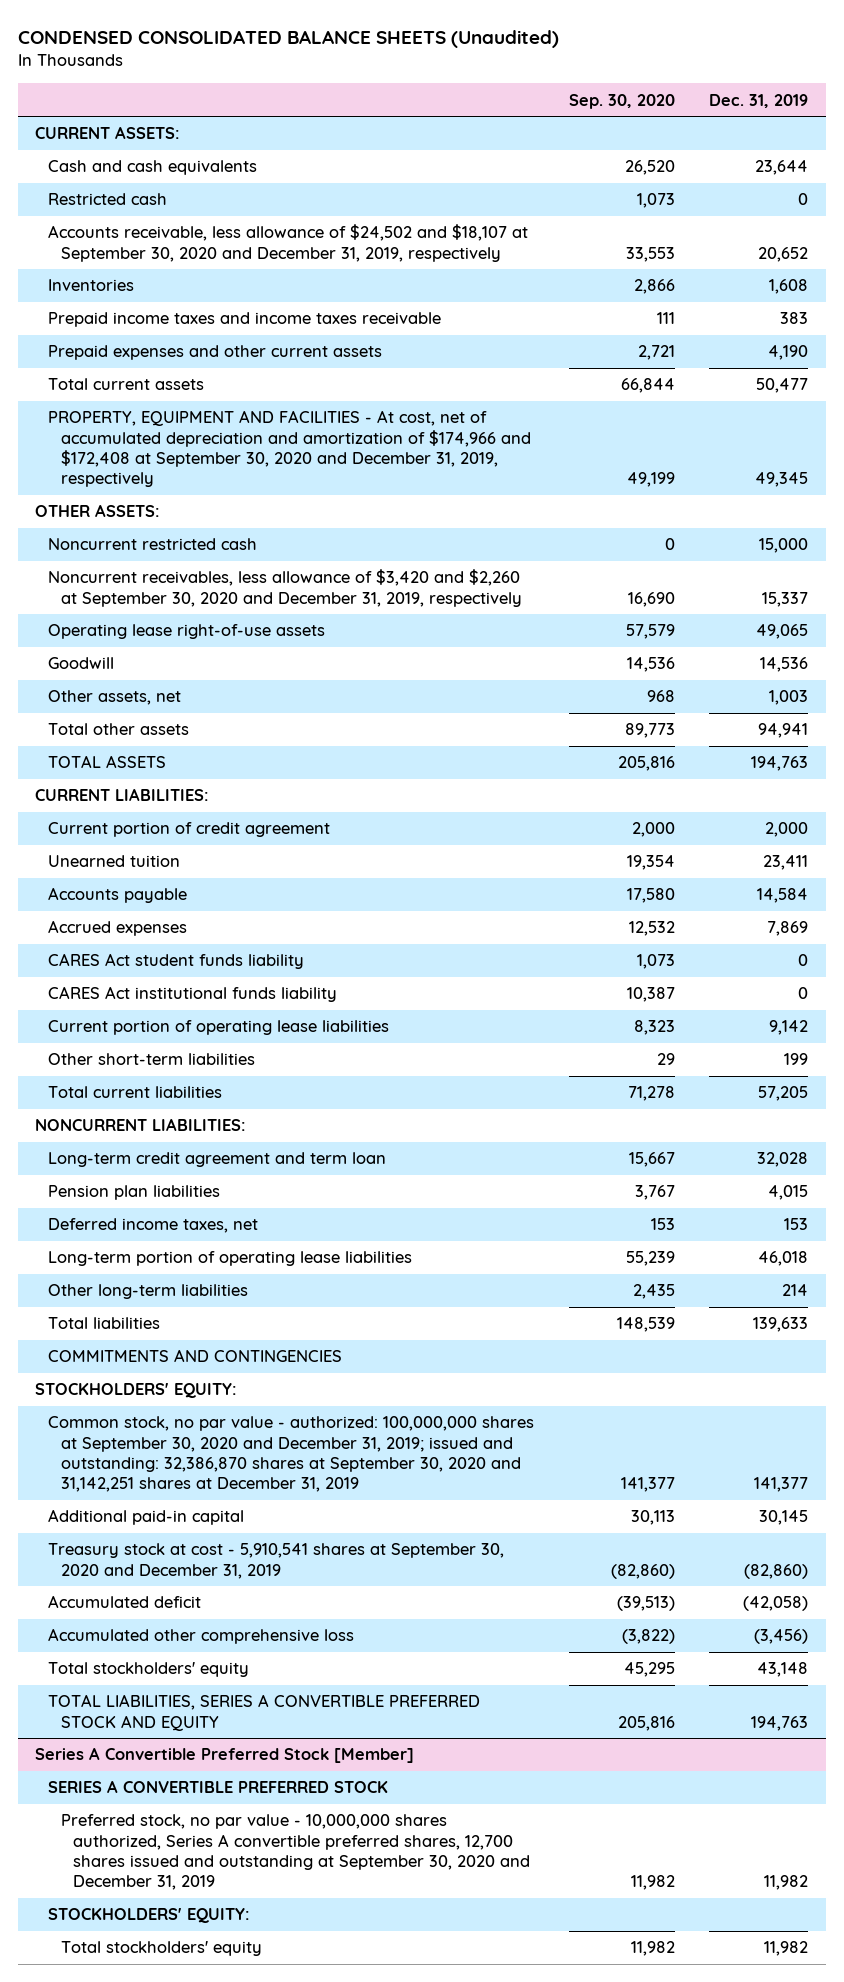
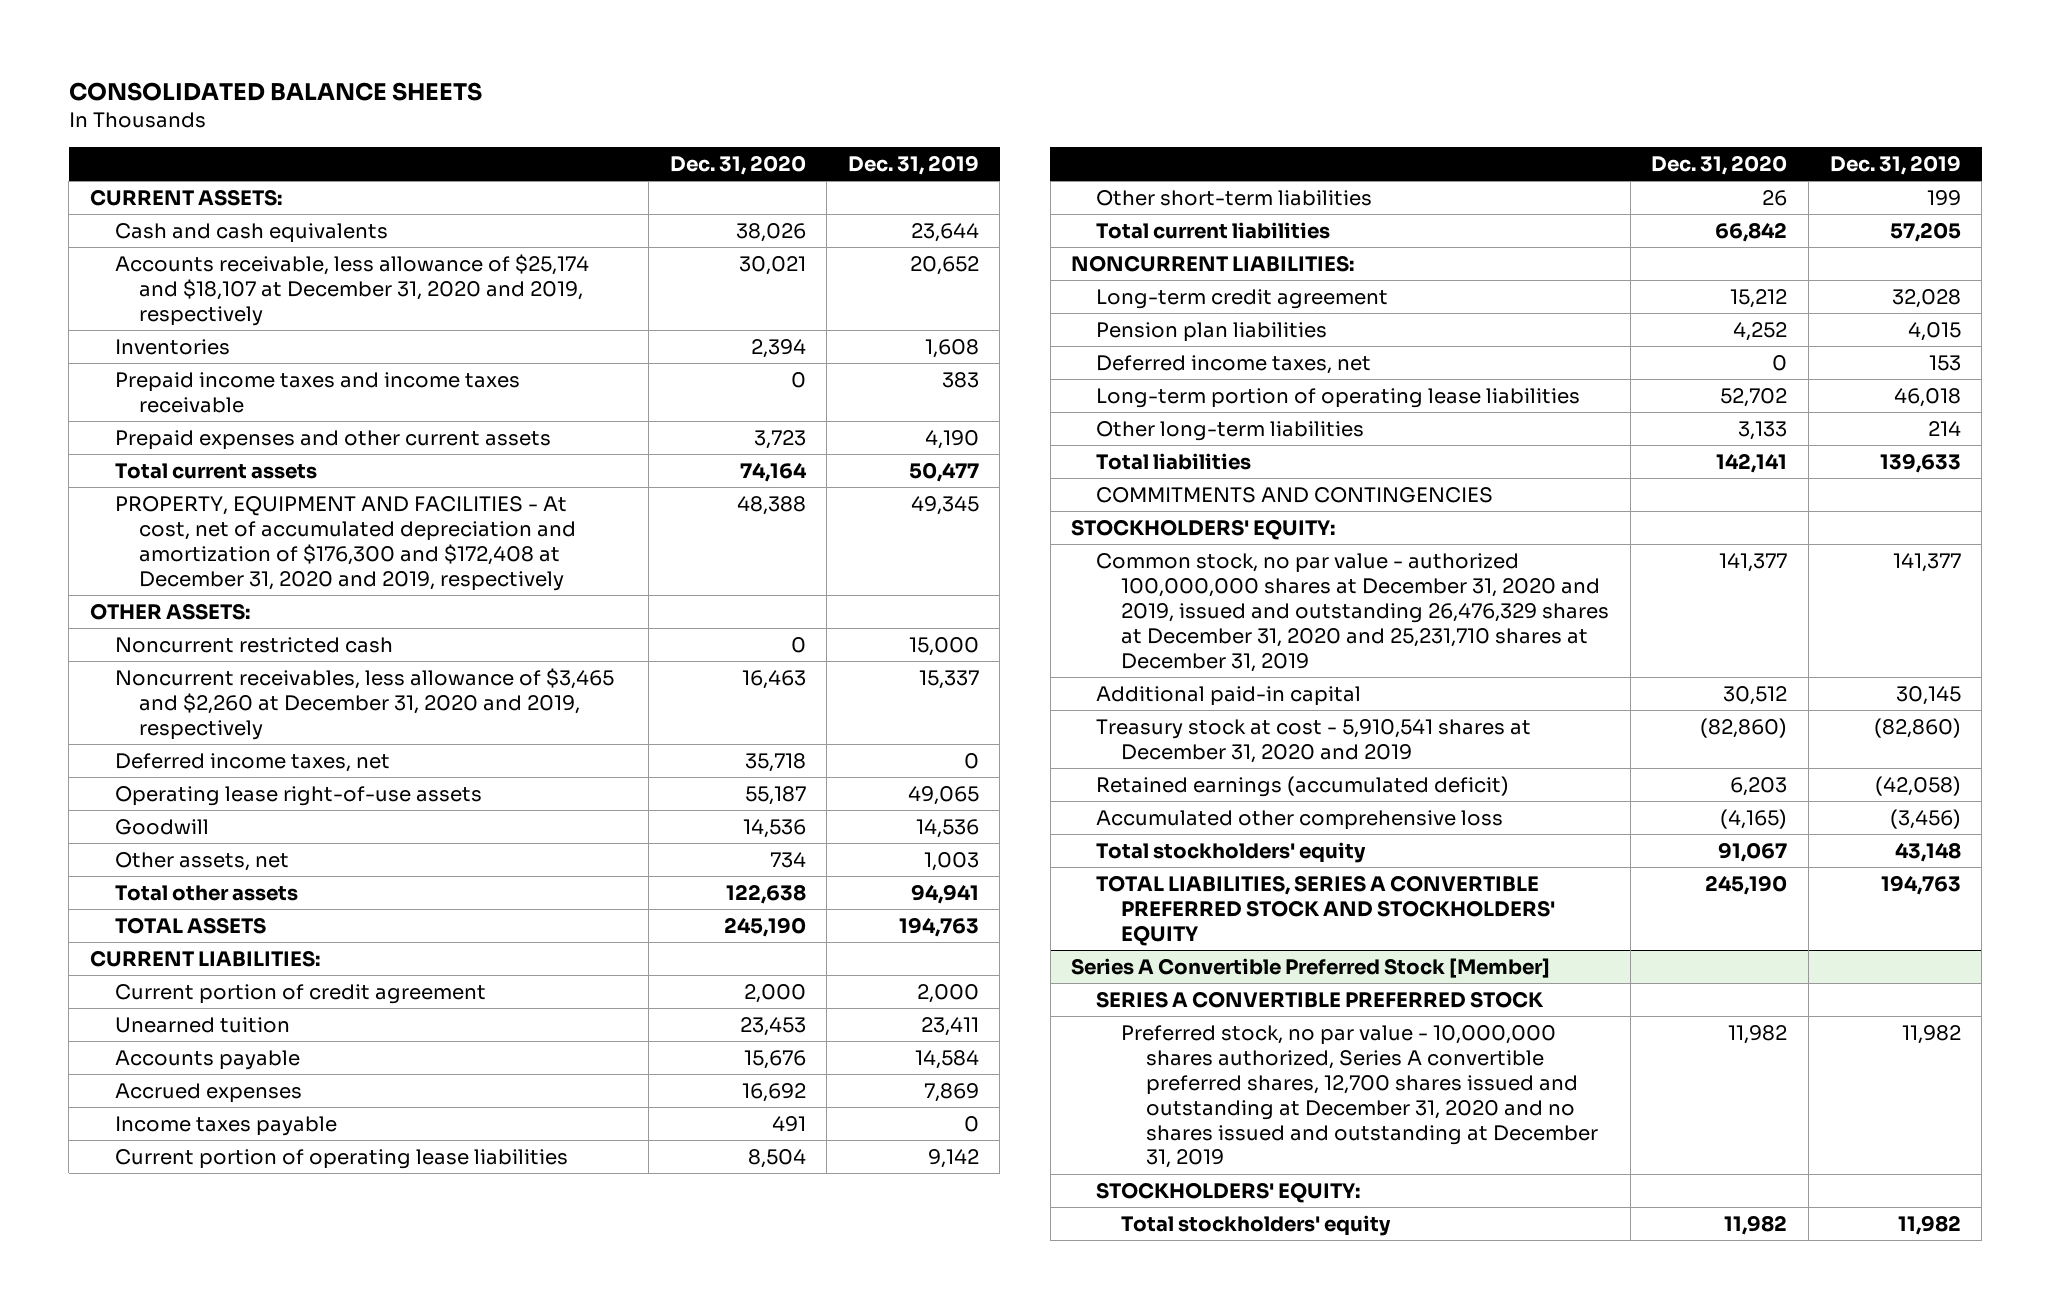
[17,29,559,48] CONDENSED CONSOLIDATED BALANCE SHEETS (Unaudited) -> [68,81,482,101] CONSOLIDATED BALANCE SHEETS
[568,93,675,109] Sep. 30, 2020 -> none
none -> [669,155,806,176] Dec. 31, 2020
[47,193,167,206] Restricted cash -> none
[47,224,528,262] Accounts receivable, less allowance of $24,502 and $18,107 at September 30, 2020 and December 31, 2019, respectively -> [114,253,589,326] Accounts receivable, less allowance of $25,174 and $18,107 at December 31, 2020 and 2019, respectively
[47,410,531,488] PROPERTY, EQUIPMENT AND FACILITIES - At cost, net of accumulated depreciation and amortization of $174,966 and $172,408 at September 30, 2020 and December 31, 2019, respectively -> [114,495,577,591] PROPERTY, EQUIPMENT AND FACILITIES - At cost, net of accumulated depreciation and amortization of $176,300 and $172,408 at December 31, 2020 and 2019, respectively
[47,569,522,607] Noncurrent receivables, less allowance of $3,420 and $2,260 at September 30, 2020 and December 31, 2019, respectively -> [114,667,614,740] Noncurrent receivables, less allowance of $3,465 and $2,260 at December 31, 2020 and 2019, respectively
none -> [114,752,390,772] Deferred income taxes, net
[47,953,304,970] CARES Act student funds liability -> none
[47,986,337,1003] CARES Act institutional funds liability -> none
none -> [114,1115,337,1136] Income taxes payable
[47,1152,386,1168] Long-term credit agreement and term loan -> [1096,288,1389,309] Long-term credit agreement
[47,1416,534,1493] Common stock, no par value - authorized: 100,000,000 shares at September 30, 2020 and December 31, 2019; issued and outstanding: 32,386,870 shares at September 30, 2020 and 31,142,251 shares at December 31, 2019 -> [1096,552,1610,672] Common stock, no par value - authorized 100,000,000 shares at December 31, 2020 and 2019, issued and outstanding 26,476,329 shares at December 31, 2020 and 25,231,710 shares at December 31, 2019
[47,1543,504,1579] Treasury stock at cost - 5,910,541 shares at September 30, 2020 and December 31, 2019 -> [1096,718,1532,763] Treasury stock at cost - 5,910,541 shares at December 31, 2020 and 2019
[47,1595,201,1609] Accumulated deficit -> [1096,775,1510,797] Retained earnings (accumulated deficit)
[47,1694,480,1731] TOTAL LIABILITIES, SERIES A CONVERTIBLE PREFERRED STOCK AND EQUITY -> [1096,874,1556,946] TOTAL LIABILITIES, SERIES A CONVERTIBLE PREFERRED STOCK AND STOCKHOLDERS' EQUITY
[60,1814,531,1891] Preferred stock, no par value - 10,000,000 shares authorized, Series A convertible preferred shares, 12,700 shares issued and outstanding at September 30, 2020 and December 31, 2019 -> [1121,1024,1599,1169] Preferred stock, no par value - 10,000,000 shares authorized, Series A convertible preferred shares, 12,700 shares issued and outstanding at December 31, 2020 and no shares issued and outstanding at December 31, 2019

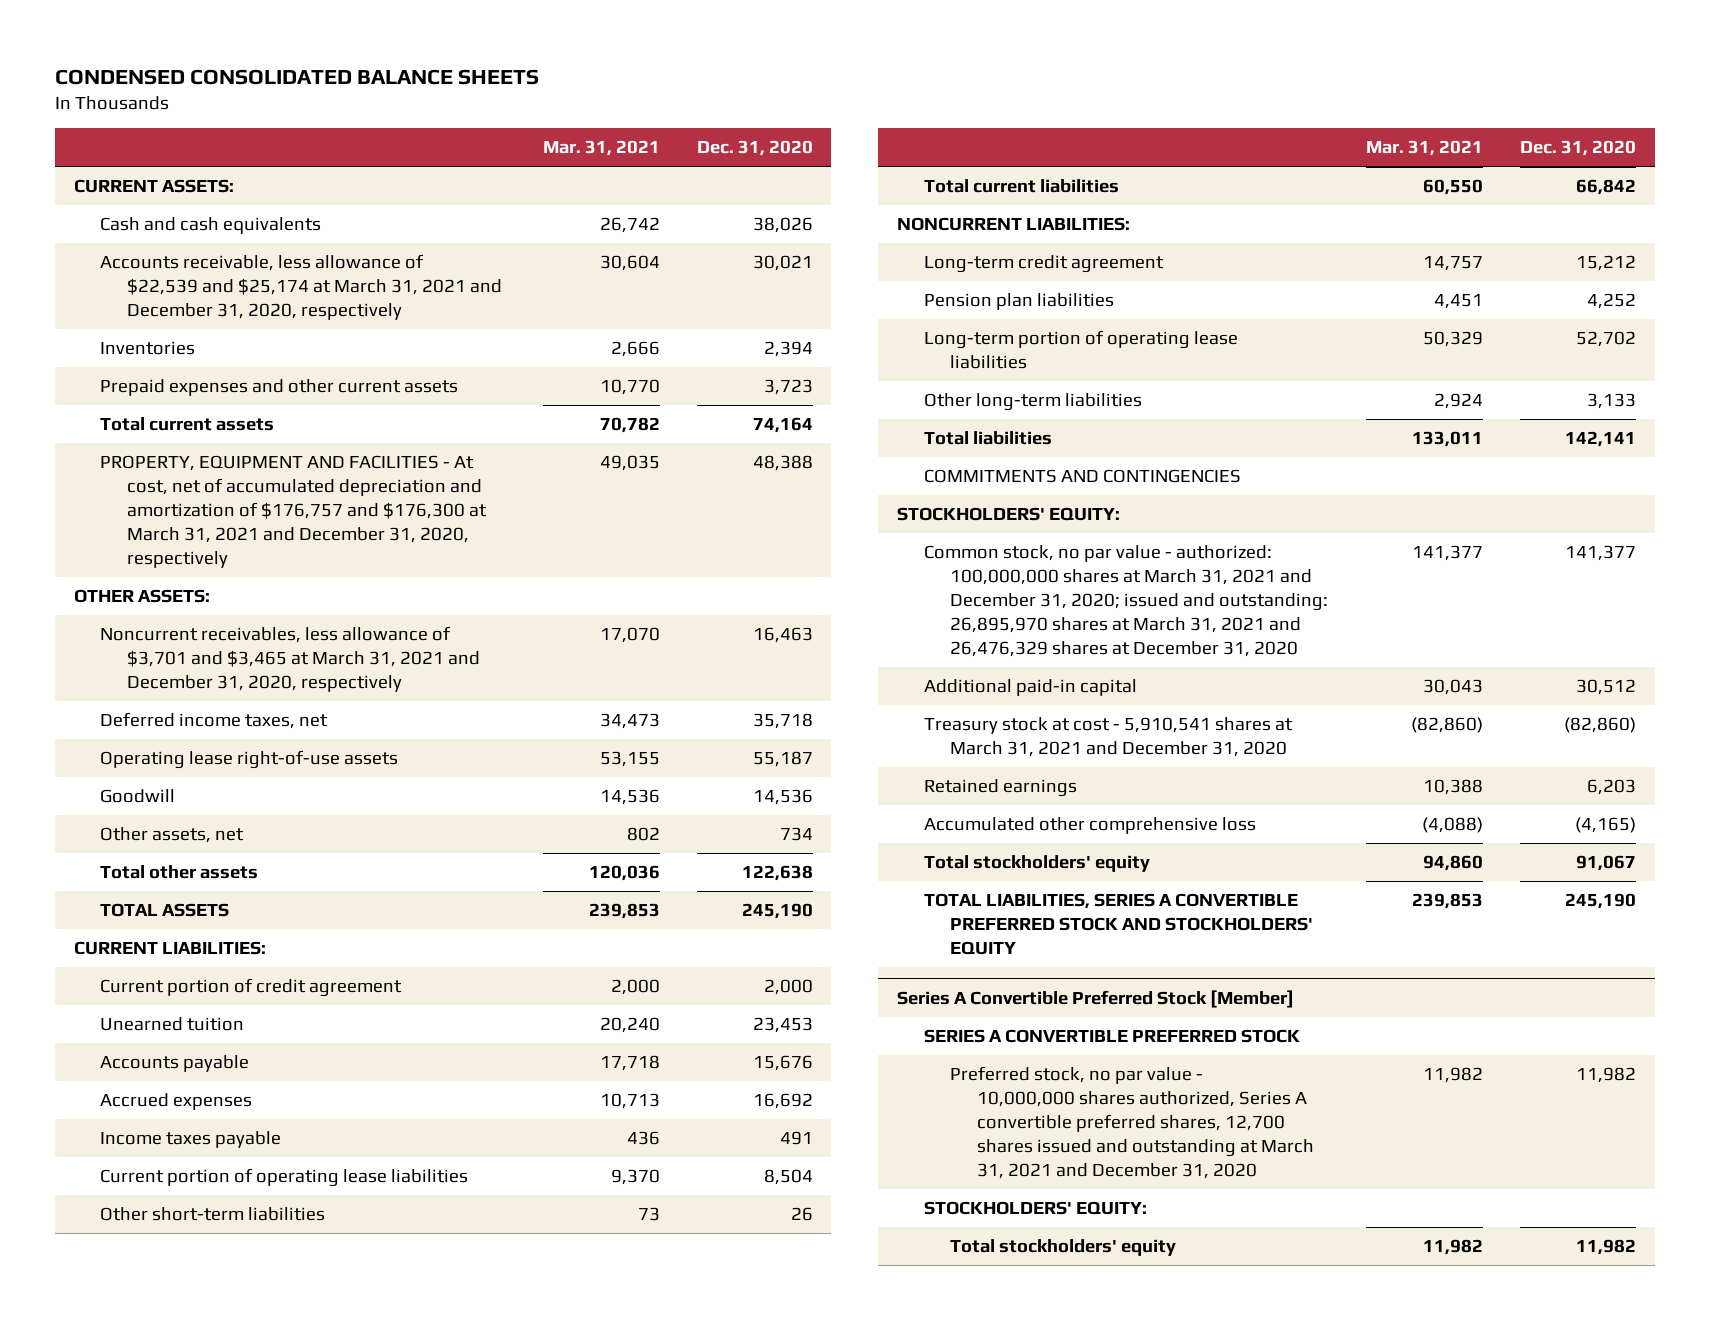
[68,81,482,101] CONSOLIDATED BALANCE SHEETS -> [55,69,540,86] CONDENSED CONSOLIDATED BALANCE SHEETS
[847,155,979,176] Dec. 31, 2019 -> none
none -> [542,139,660,156] Mar. 31, 2021
[114,253,589,326] Accounts receivable, less allowance of $25,174 and $18,107 at December 31, 2020 and 2019, respectively -> [100,254,503,320] Accounts receivable, less allowance of $22,539 and $25,174 at March 31, 2021 and December 31, 2020, respectively
[114,371,520,413] Prepaid income taxes and income taxes receivable -> none
[114,495,577,591] PROPERTY, EQUIPMENT AND FACILITIES - At cost, net of accumulated depreciation and amortization of $176,300 and $172,408 at December 31, 2020 and 2019, respectively -> [100,455,488,568] PROPERTY, EQUIPMENT AND FACILITIES - At cost, net of accumulated depreciation and amortization of $176,757 and $176,300 at March 31, 2021 and December 31, 2020, respectively
[114,636,393,653] Noncurrent restricted cash -> none
[114,667,614,740] Noncurrent receivables, less allowance of $3,465 and $2,260 at December 31, 2020 and 2019, respectively -> [100,626,481,692] Noncurrent receivables, less allowance of $3,701 and $3,465 at March 31, 2021 and December 31, 2020, respectively
[1096,354,1372,374] Deferred income taxes, net -> none
[1096,552,1610,672] Common stock, no par value - authorized 100,000,000 shares at December 31, 2020 and 2019, issued and outstanding 26,476,329 shares at December 31, 2020 and 25,231,710 shares at December 31, 2019 -> [923,545,1329,657] Common stock, no par value - authorized: 100,000,000 shares at March 31, 2021 and December 31, 2020; issued and outstanding: 26,895,970 shares at March 31, 2021 and 26,476,329 shares at December 31, 2020
[1096,718,1532,763] Treasury stock at cost - 5,910,541 shares at December 31, 2020 and 2019 -> [923,717,1293,757] Treasury stock at cost - 5,910,541 shares at March 31, 2021 and December 31, 2020
[1096,775,1510,797] Retained earnings (accumulated deficit) -> [923,779,1077,798] Retained earnings
[1121,1024,1599,1169] Preferred stock, no par value - 10,000,000 shares authorized, Series A convertible preferred shares, 12,700 shares issued and outstanding at December 31, 2020 and no shares issued and outstanding at December 31, 2019 -> [950,1066,1315,1179] Preferred stock, no par value - 10,000,000 shares authorized, Series A convertible preferred shares, 12,700 shares issued and outstanding at March 31, 2021 and December 31, 2020

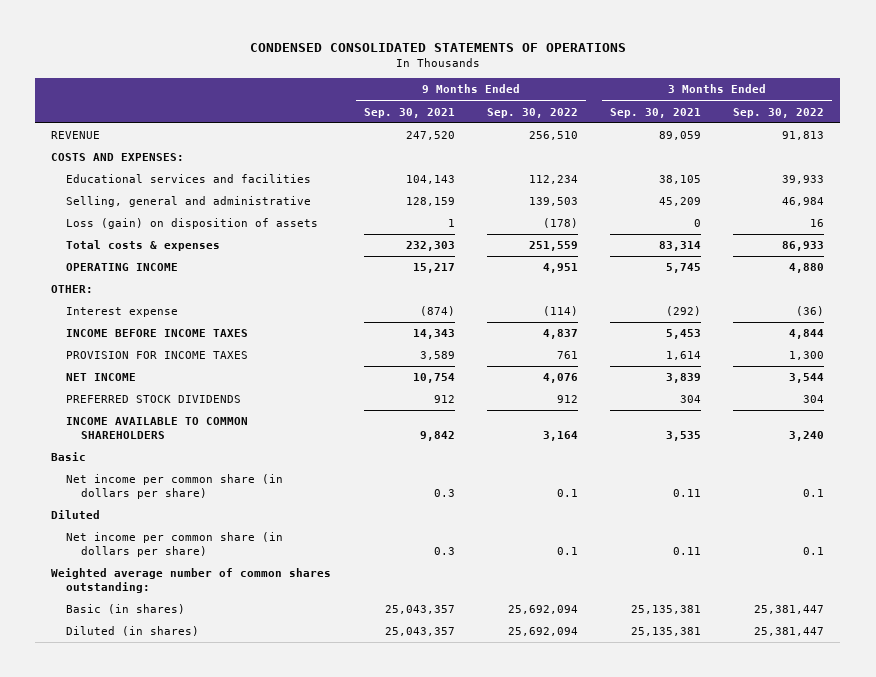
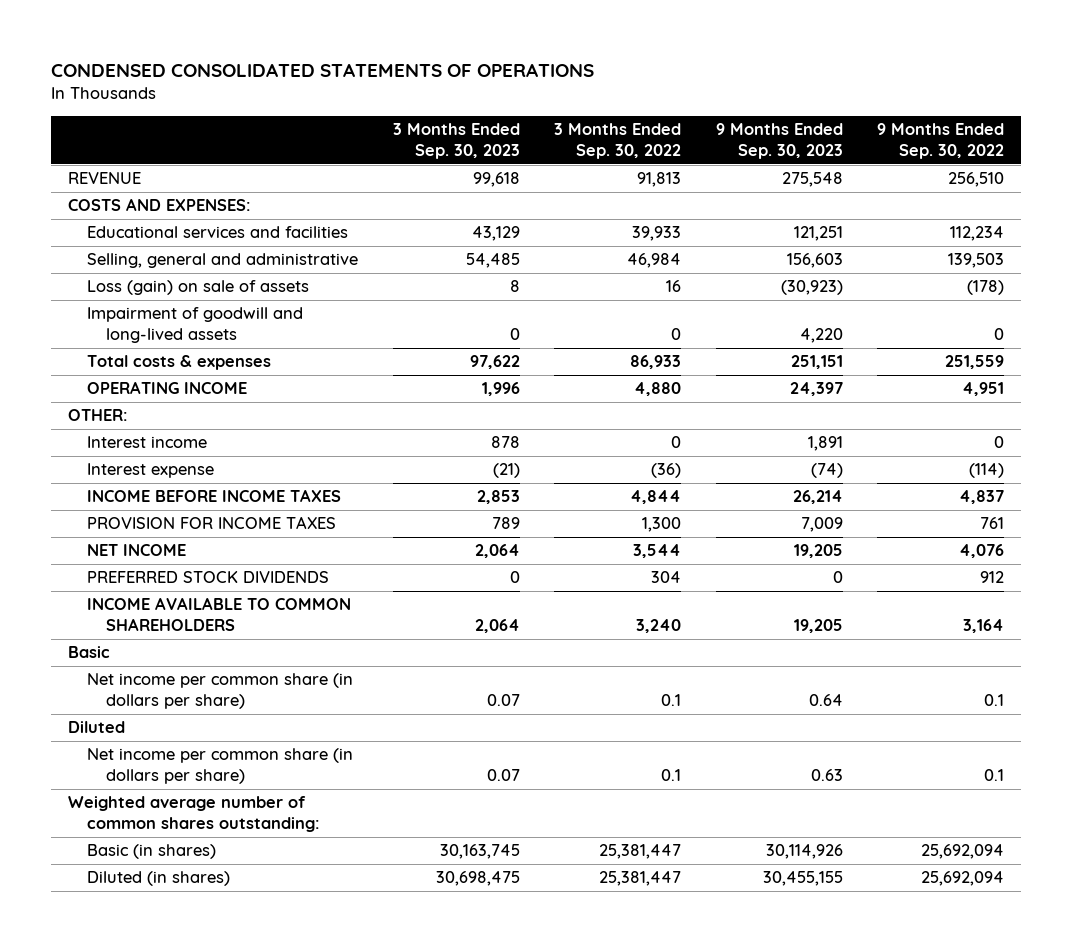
[363,107,455,118] Sep. 30, 2021 -> none
[610,107,702,118] Sep. 30, 2021 -> none
none -> [392,123,520,160] 3 Months Ended Sep. 30, 2023
none -> [715,123,843,160] 9 Months Ended Sep. 30, 2023
[66,218,319,230] Loss (gain) on disposition of assets -> [87,280,310,296] Loss (gain) on sale of assets
none -> [87,307,304,344] Impairment of goodwill and long-lived assets
none -> [87,436,208,449] Interest income

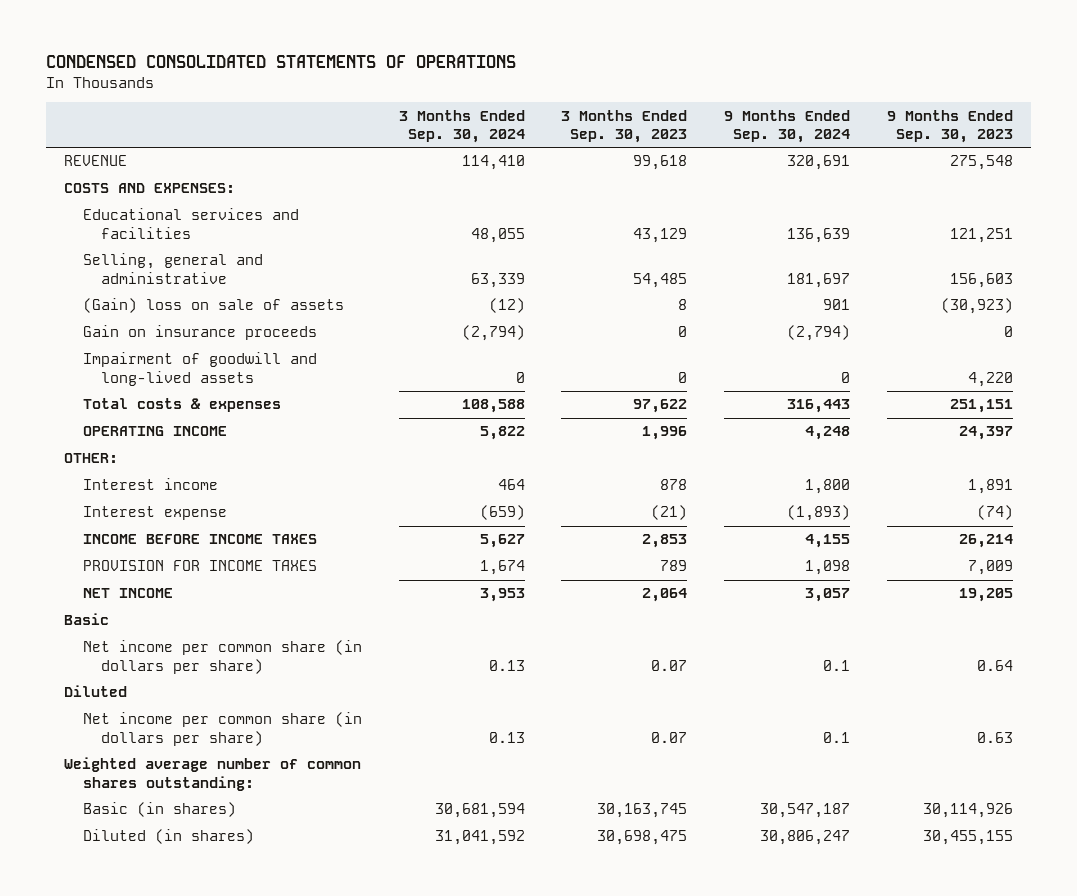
[554,123,682,160] 3 Months Ended Sep. 30, 2022 -> none
[877,123,1005,160] 9 Months Ended Sep. 30, 2022 -> none
none -> [398,109,525,144] 3 Months Ended Sep. 30, 2024
none -> [724,109,851,144] 9 Months Ended Sep. 30, 2024
[87,280,310,296] Loss (gain) on sale of assets -> [82,298,344,314] (Gain) loss on sale of assets
none -> [82,325,317,341] Gain on insurance proceeds
[87,571,330,584] PREFERRED STOCK DIVIDENDS -> none
[87,597,352,632] INCOME AVAILABLE TO COMMON SHAREHOLDERS -> none

